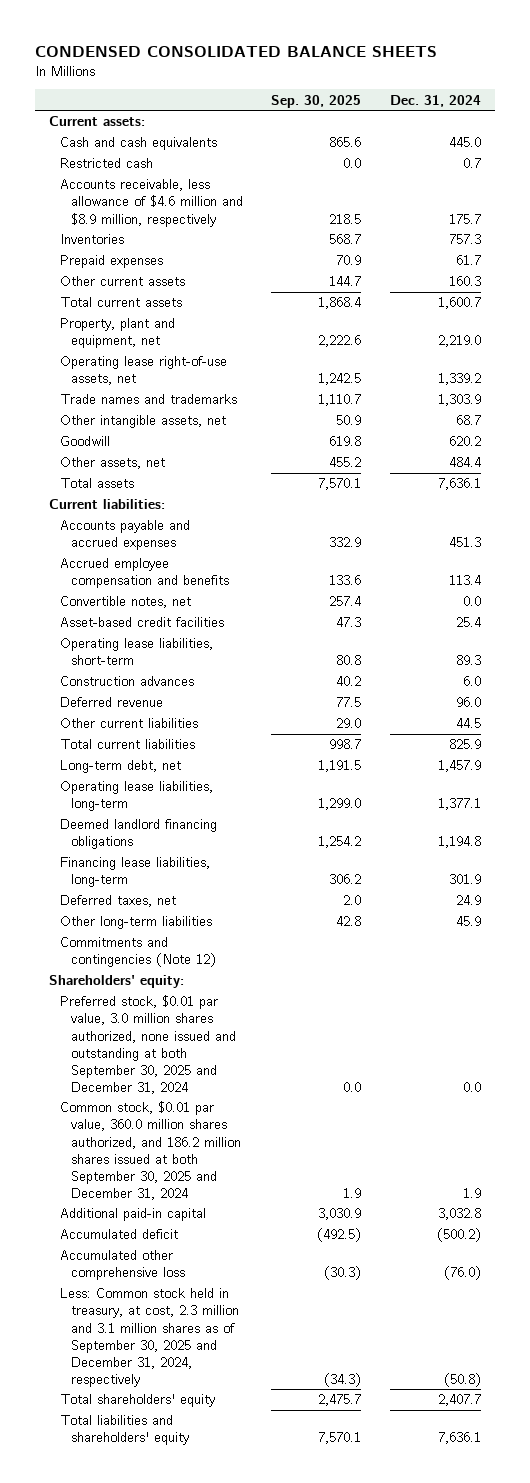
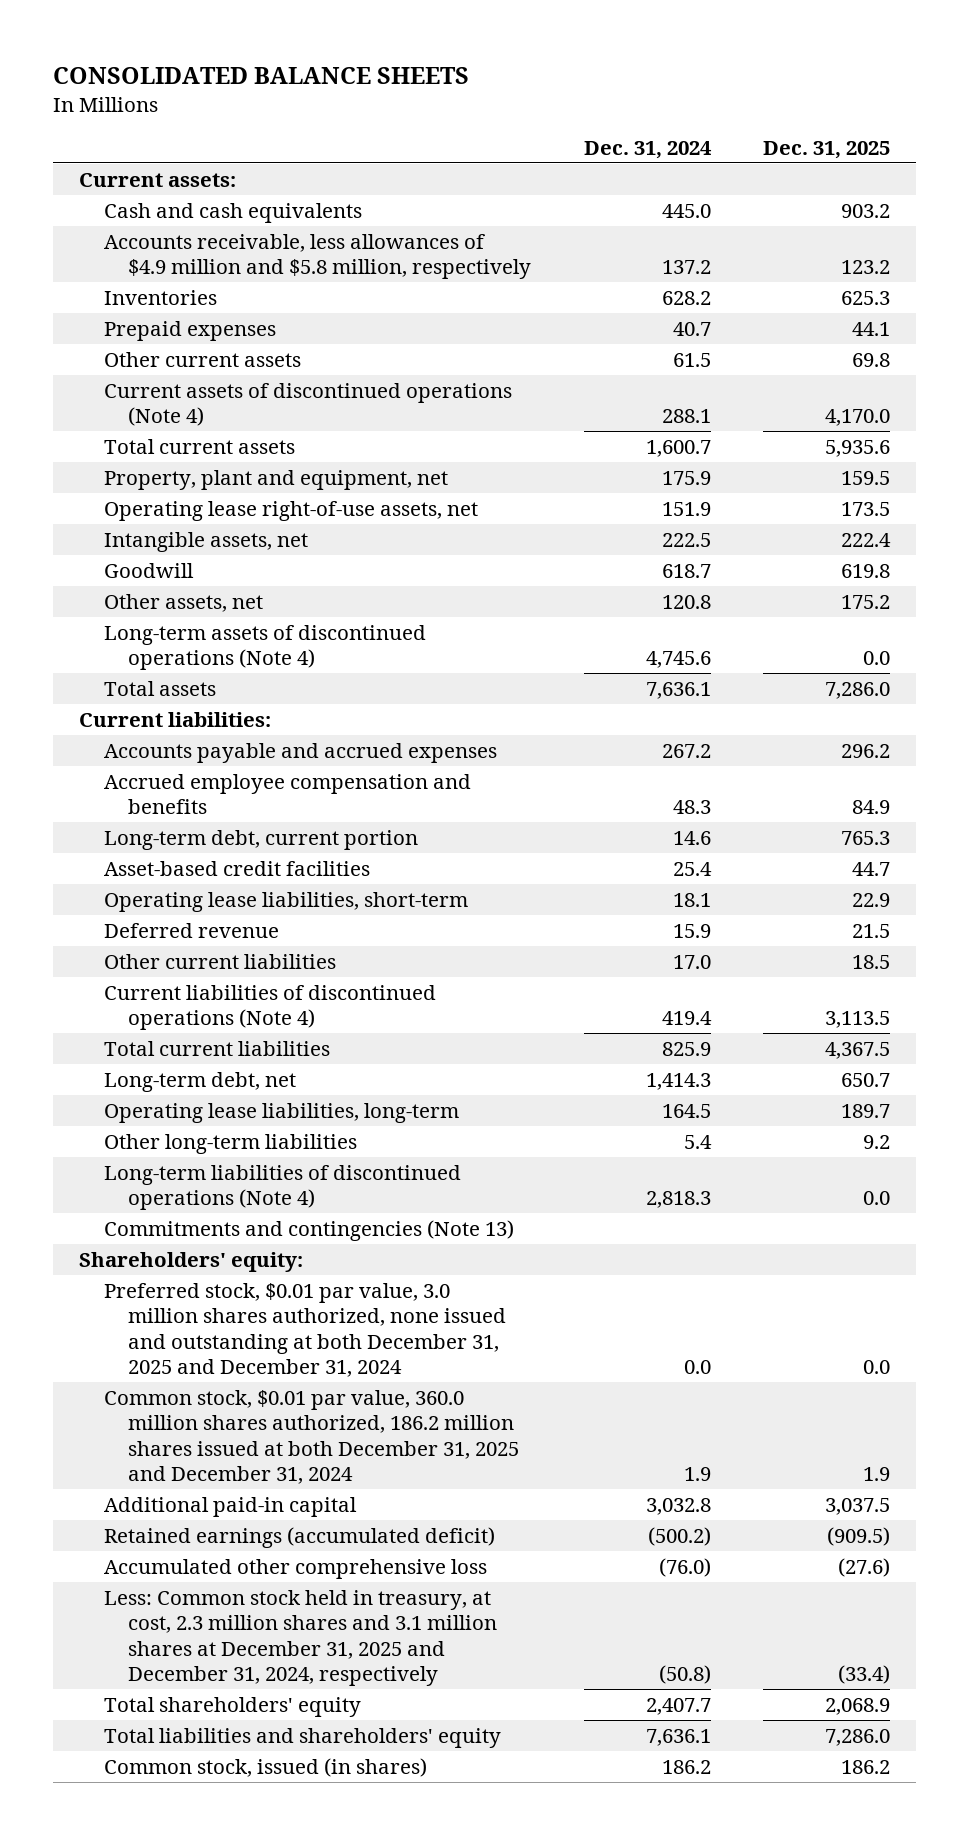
[35,45,438,57] CONDENSED CONSOLIDATED BALANCE SHEETS -> [52,67,469,85] CONSOLIDATED BALANCE SHEETS
[271,94,362,108] Sep. 30, 2025 -> none
none -> [763,140,891,159] Dec. 31, 2025
[59,158,153,169] Restricted cash -> none
[59,179,243,227] Accounts receivable, less allowance of $4.6 million and $8.9 million, respectively -> [103,233,532,280] Accounts receivable, less allowances of $4.9 million and $5.8 million, respectively
[448,213,481,224] 175.7 -> [661,260,711,275] 137.2
[448,234,481,245] 757.3 -> [661,290,711,305] 628.2
[455,255,481,266] 61.7 -> [672,321,711,336] 40.7
[448,276,481,287] 160.3 -> [672,352,711,367] 61.5
none -> [103,382,512,427] Current assets of discontinued operations (Note 4)
[59,394,237,405] Trade names and trademarks -> none
[437,335,481,348] 2,219.0 -> [661,470,711,485] 175.9
[437,373,481,386] 1,339.2 -> [661,501,711,516] 151.9
[59,415,226,429] Other intangible assets, net -> [103,531,308,552] Intangible assets, net
[455,415,481,426] 68.7 -> [661,532,711,547] 222.5
[448,436,481,447] 620.2 -> [661,563,711,578] 618.7
[448,457,481,468] 484.4 -> [661,594,711,609] 120.8
none -> [103,624,426,671] Long-term assets of discontinued operations (Note 4)
[59,596,191,609] Convertible notes, net -> none
[448,537,481,548] 451.3 -> [661,743,711,758] 267.2
[448,575,481,586] 113.4 -> [672,800,711,815] 48.3
none -> [103,829,418,850] Long-term debt, current portion
[59,676,194,687] Construction advances -> none
[455,655,481,666] 89.3 -> [672,892,711,907] 18.1
[455,697,481,708] 96.0 -> [672,923,711,938] 15.9
[455,718,481,729] 44.5 -> [672,954,711,969] 17.0
none -> [103,984,436,1031] Current liabilities of discontinued operations (Note 4)
[59,819,217,850] Deemed landlord financing obligations -> none
[59,857,210,888] Financing lease liabilities, long-term -> none
[59,895,176,908] Deferred taxes, net -> none
[437,760,481,773] 1,457.9 -> [645,1072,711,1090] 1,414.3
[437,798,481,811] 1,377.1 -> [661,1103,711,1118] 164.5
[455,916,481,927] 45.9 -> [683,1134,712,1149] 5.4
none -> [103,1164,461,1211] Long-term liabilities of discontinued operations (Note 4)
[59,937,216,968] Commitments and contingencies (Note 12) -> [103,1219,514,1241] Commitments and contingencies (Note 13)
[59,995,236,1094] Preferred stock, $0.01 par value, 3.0 million shares authorized, none issued and outstanding at both September 30, 2025 and December 31, 2024 -> [103,1282,507,1377] Preferred stock, $0.01 par value, 3.0 million shares authorized, none issued and outstanding at both December 31, 2025 and December 31, 2024
[59,1101,241,1200] Common stock, $0.01 par value, 360.0 million shares authorized, and 186.2 million shares issued at both September 30, 2025 and December 31, 2024 -> [103,1389,520,1484] Common stock, $0.01 par value, 360.0 million shares authorized, 186.2 million shares issued at both December 31, 2025 and December 31, 2024
[59,1229,178,1240] Accumulated deficit -> [103,1526,495,1548] Retained earnings (accumulated deficit)
[59,1288,239,1387] Less: Common stock held in treasury, at cost, 2.3 million and 3.1 million shares as of September 30, 2025 and December 31, 2024, respectively -> [103,1589,498,1686] Less: Common stock held in treasury, at cost, 2.3 million shares and 3.1 million shares at December 31, 2025 and December 31, 2024, respectively
none -> [103,1757,427,1777] Common stock, issued (in shares)

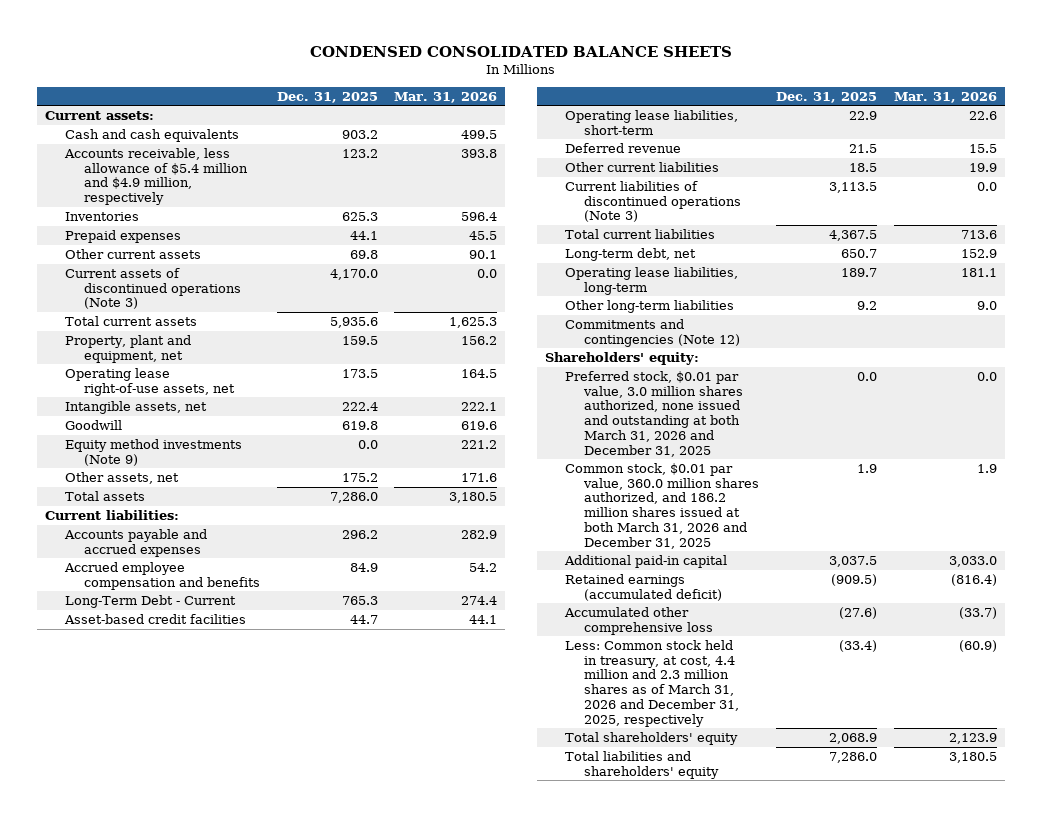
[52,67,469,85] CONSOLIDATED BALANCE SHEETS -> [309,45,732,57] CONDENSED CONSOLIDATED BALANCE SHEETS
[583,140,712,159] Dec. 31, 2024 -> none
none -> [393,91,497,103] Mar. 31, 2026
[103,233,532,280] Accounts receivable, less allowances of $4.9 million and $5.8 million, respectively -> [63,147,249,206] Accounts receivable, less allowance of $5.4 million and $4.9 million, respectively
[103,382,512,427] Current assets of discontinued operations (Note 4) -> [64,267,242,310] Current assets of discontinued operations (Note 3)
none -> [64,438,242,466] Equity method investments (Note 9)
[103,624,426,671] Long-term assets of discontinued operations (Note 4) -> none
[103,829,418,850] Long-term debt, current portion -> [64,594,236,608] Long-Term Debt - Current
[103,984,436,1031] Current liabilities of discontinued operations (Note 4) -> [564,180,742,223] Current liabilities of discontinued operations (Note 3)
[103,1164,461,1211] Long-term liabilities of discontinued operations (Note 4) -> none
[103,1219,514,1241] Commitments and contingencies (Note 13) -> [564,318,741,347] Commitments and contingencies (Note 12)
[103,1282,507,1377] Preferred stock, $0.01 par value, 3.0 million shares authorized, none issued and outstanding at both December 31, 2025 and December 31, 2024 -> [564,370,744,457] Preferred stock, $0.01 par value, 3.0 million shares authorized, none issued and outstanding at both March 31, 2026 and December 31, 2025
[103,1389,520,1484] Common stock, $0.01 par value, 360.0 million shares authorized, 186.2 million shares issued at both December 31, 2025 and December 31, 2024 -> [564,462,760,549] Common stock, $0.01 par value, 360.0 million shares authorized, and 186.2 million shares issued at both March 31, 2026 and December 31, 2025
[103,1589,498,1686] Less: Common stock held in treasury, at cost, 2.3 million shares and 3.1 million shares at December 31, 2025 and December 31, 2024, respectively -> [564,639,740,727] Less: Common stock held in treasury, at cost, 4.4 million and 2.3 million shares as of March 31, 2026 and December 31, 2025, respectively
[103,1757,427,1777] Common stock, issued (in shares) -> none

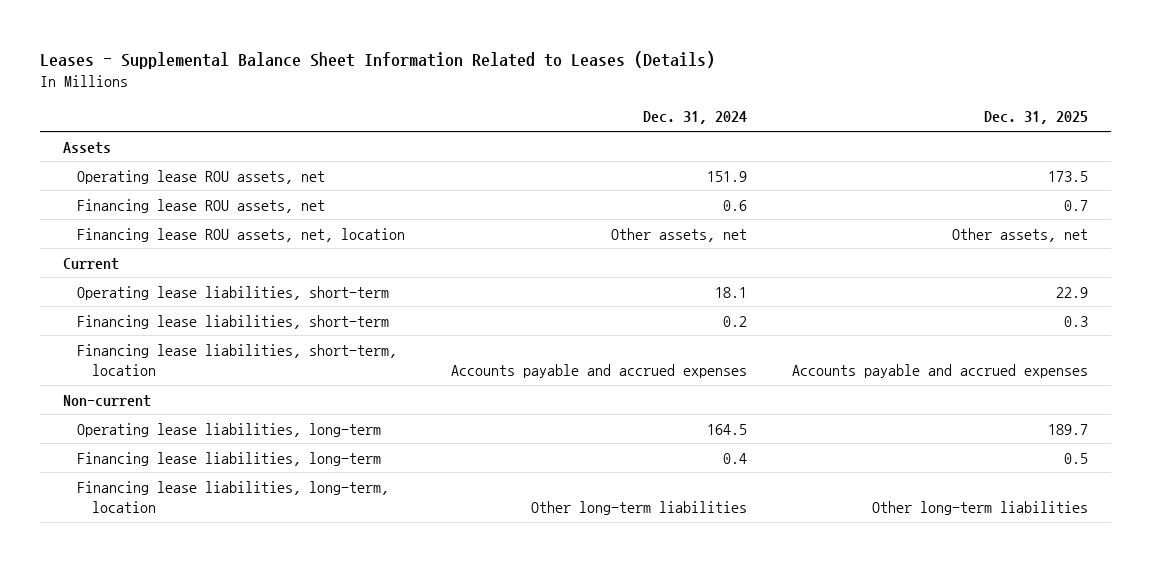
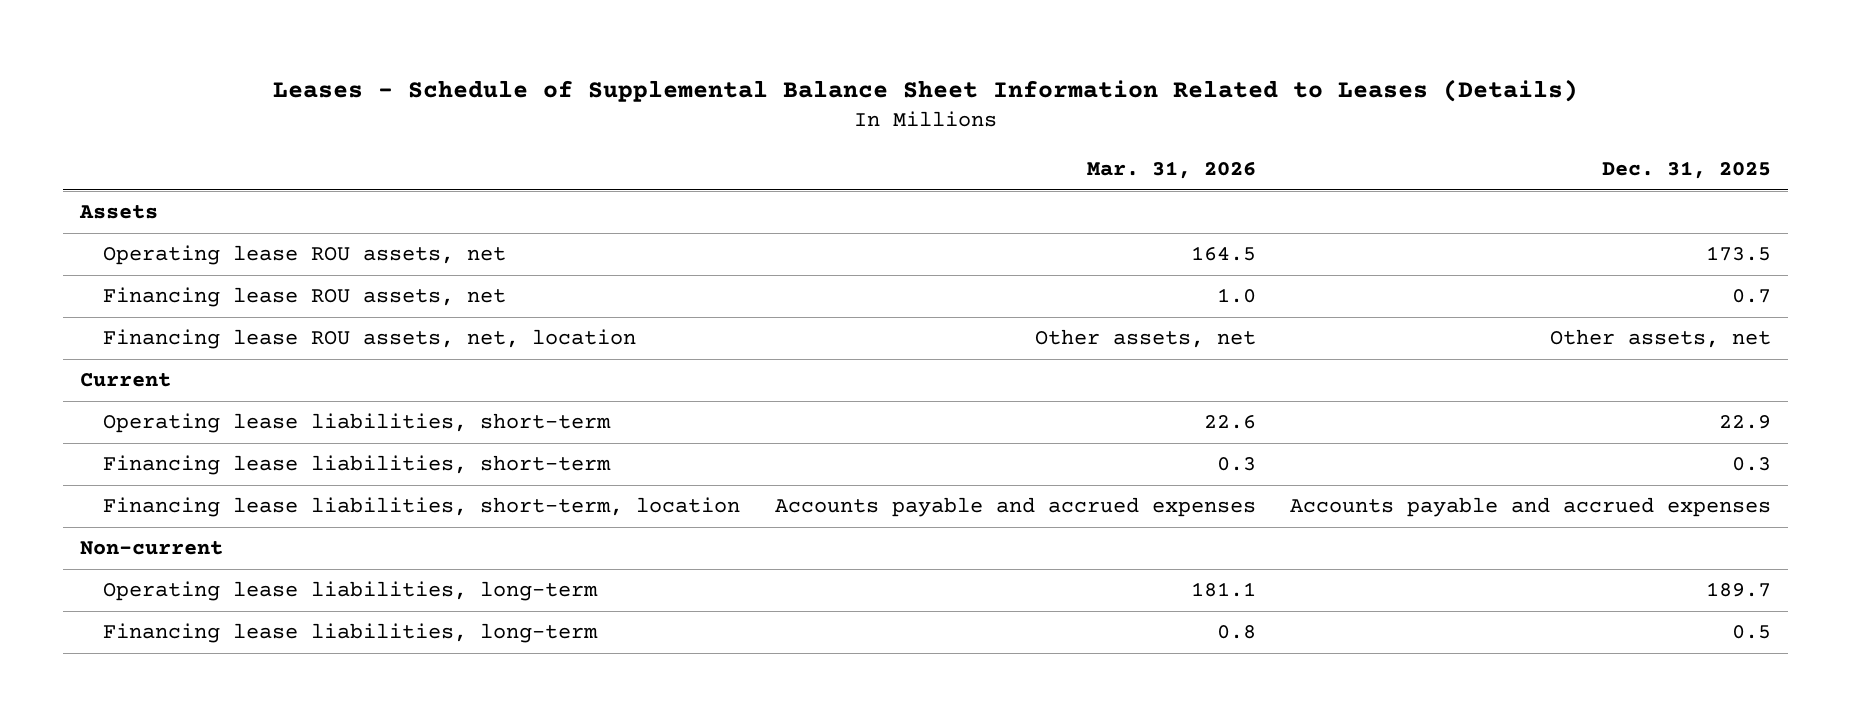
[40,50,716,69] Leases - Supplemental Balance Sheet Information Related to Leases (Details) -> [272,78,1578,102] Leases - Schedule of Supplemental Balance Sheet Information Related to Leases (Details)
[642,111,747,125] Dec. 31, 2024 -> none
none -> [1086,161,1256,180] Mar. 31, 2026
[77,480,390,513] Financing lease liabilities, long-term, location -> none

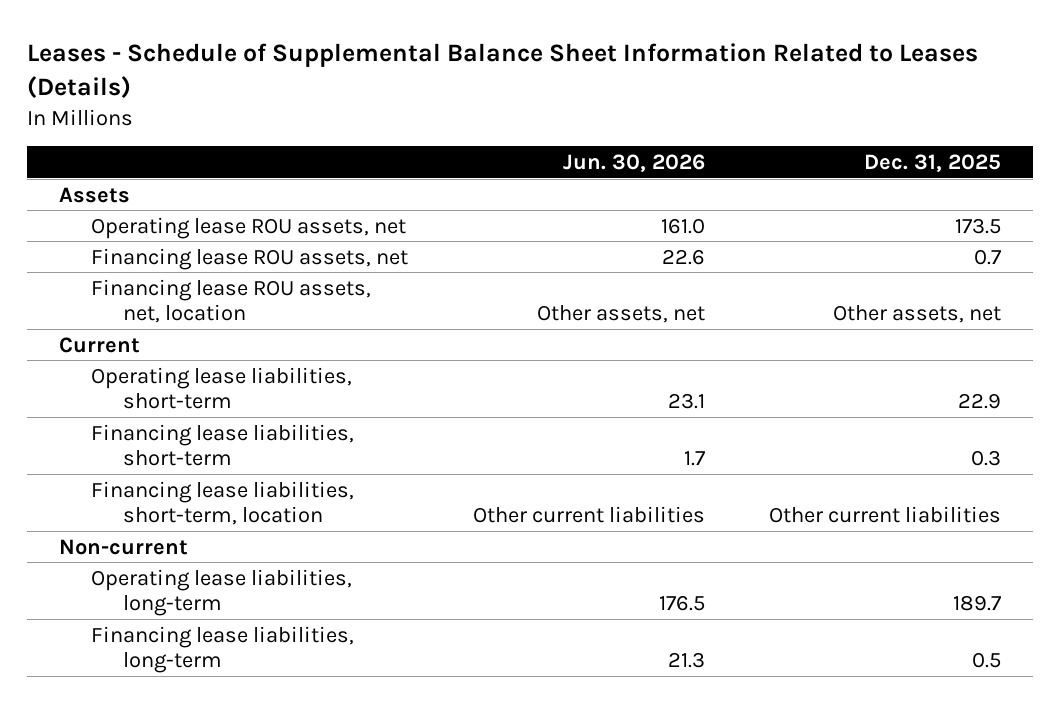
[1086,161,1256,180] Mar. 31, 2026 -> none
none -> [562,154,705,173] Jun. 30, 2026
[1290,497,1772,518] Accounts payable and accrued expenses -> [769,506,1002,524] Other current liabilities

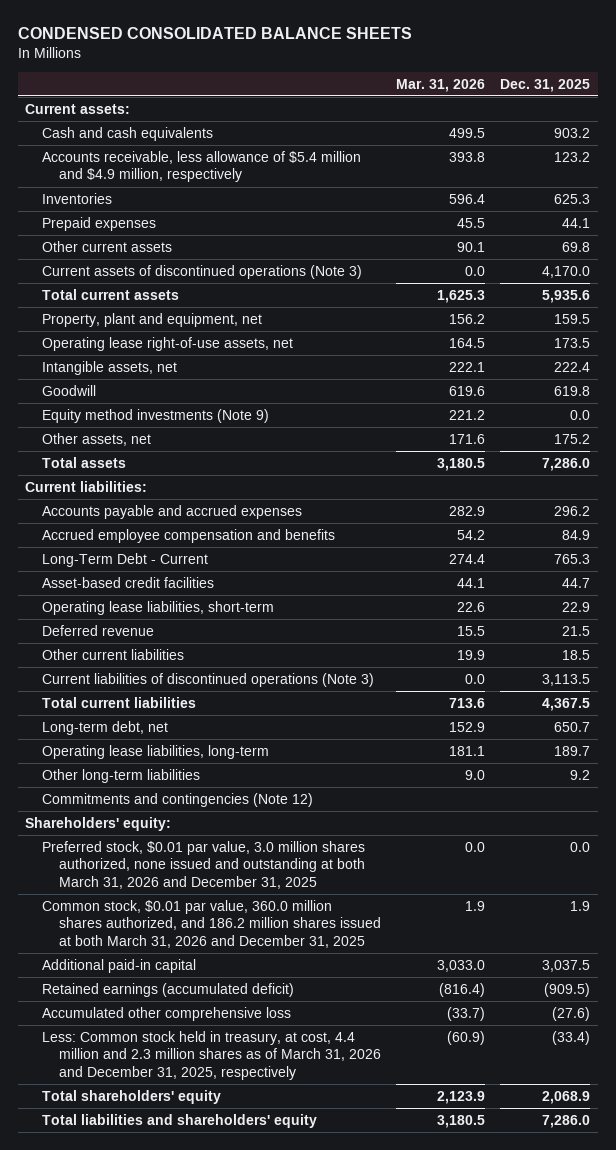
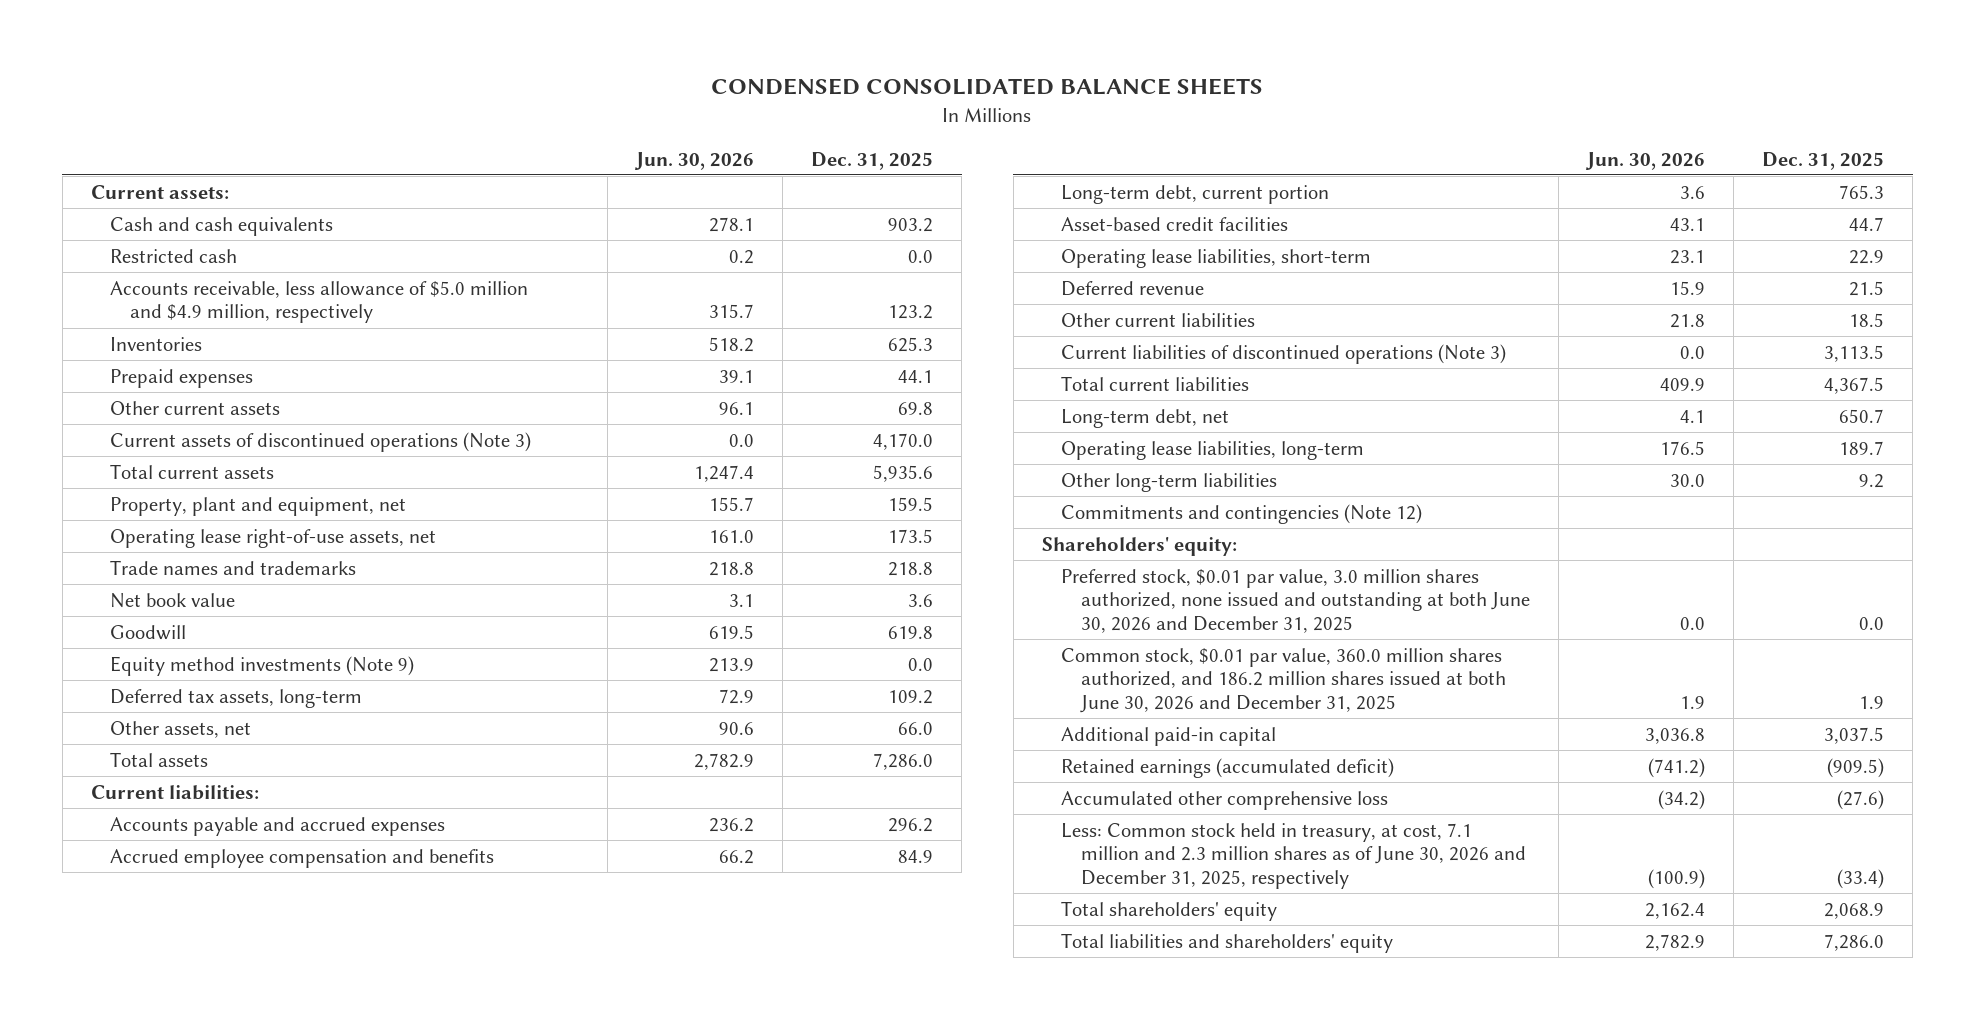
[396,78,486,92] Mar. 31, 2026 -> none
none -> [634,151,755,170] Jun. 30, 2026
none -> [110,248,238,263] Restricted cash
[42,150,362,183] Accounts receivable, less allowance of $5.4 million and $4.9 million, respectively -> [110,280,529,324] Accounts receivable, less allowance of $5.0 million and $4.9 million, respectively
[42,360,178,375] Intangible assets, net -> none
none -> [110,559,357,575] Trade names and trademarks
none -> [110,592,236,608] Net book value
none -> [110,688,363,708] Deferred tax assets, long-term
[554,433,591,444] 175.2 -> [898,721,934,735] 66.0
[42,552,209,567] Long-Term Debt - Current -> [1061,184,1330,204] Long-term debt, current portion
[42,840,366,889] Preferred stock, $0.01 par value, 3.0 million shares authorized, none issued and outstanding at both March 31, 2026 and December 31, 2025 -> [1061,568,1530,634] Preferred stock, $0.01 par value, 3.0 million shares authorized, none issued and outstanding at both June 30, 2026 and December 31, 2025
[42,899,382,948] Common stock, $0.01 par value, 360.0 million shares authorized, and 186.2 million shares issued at both March 31, 2026 and December 31, 2025 -> [1061,647,1506,714] Common stock, $0.01 par value, 360.0 million shares authorized, and 186.2 million shares issued at both June 30, 2026 and December 31, 2025
[42,1030,382,1080] Less: Common stock held in treasury, at cost, 4.4 million and 2.3 million shares as of March 31, 2026 and December 31, 2025, respectively -> [1061,822,1526,890] Less: Common stock held in treasury, at cost, 7.1 million and 2.3 million shares as of June 30, 2026 and December 31, 2025, respectively

